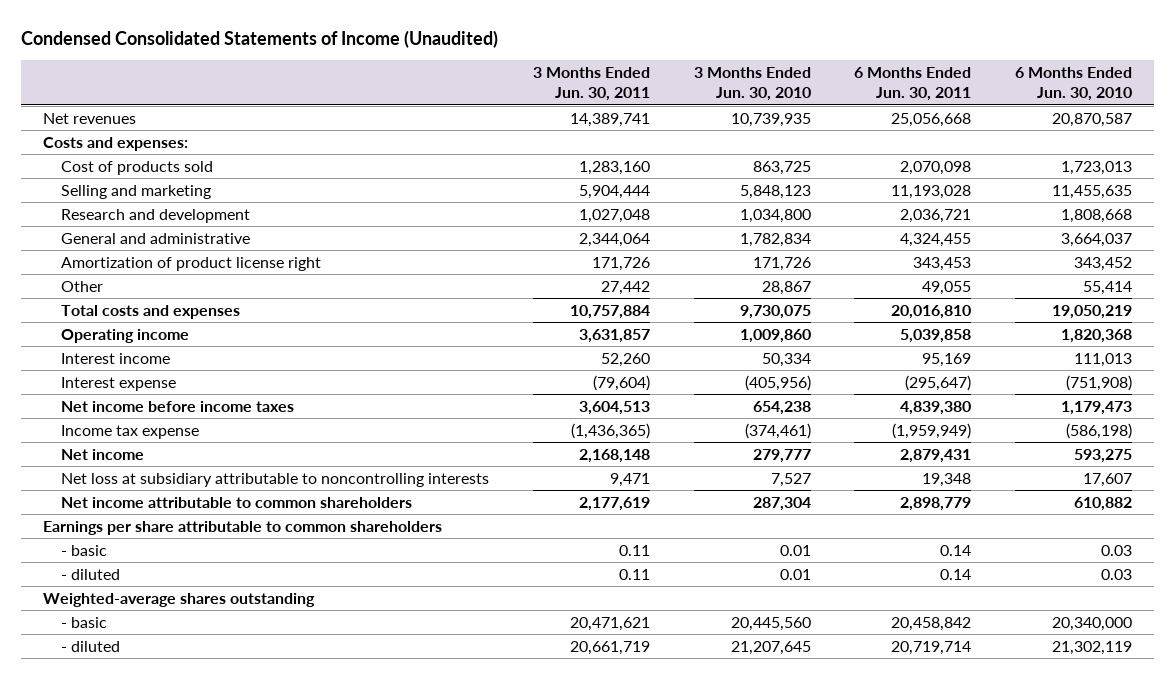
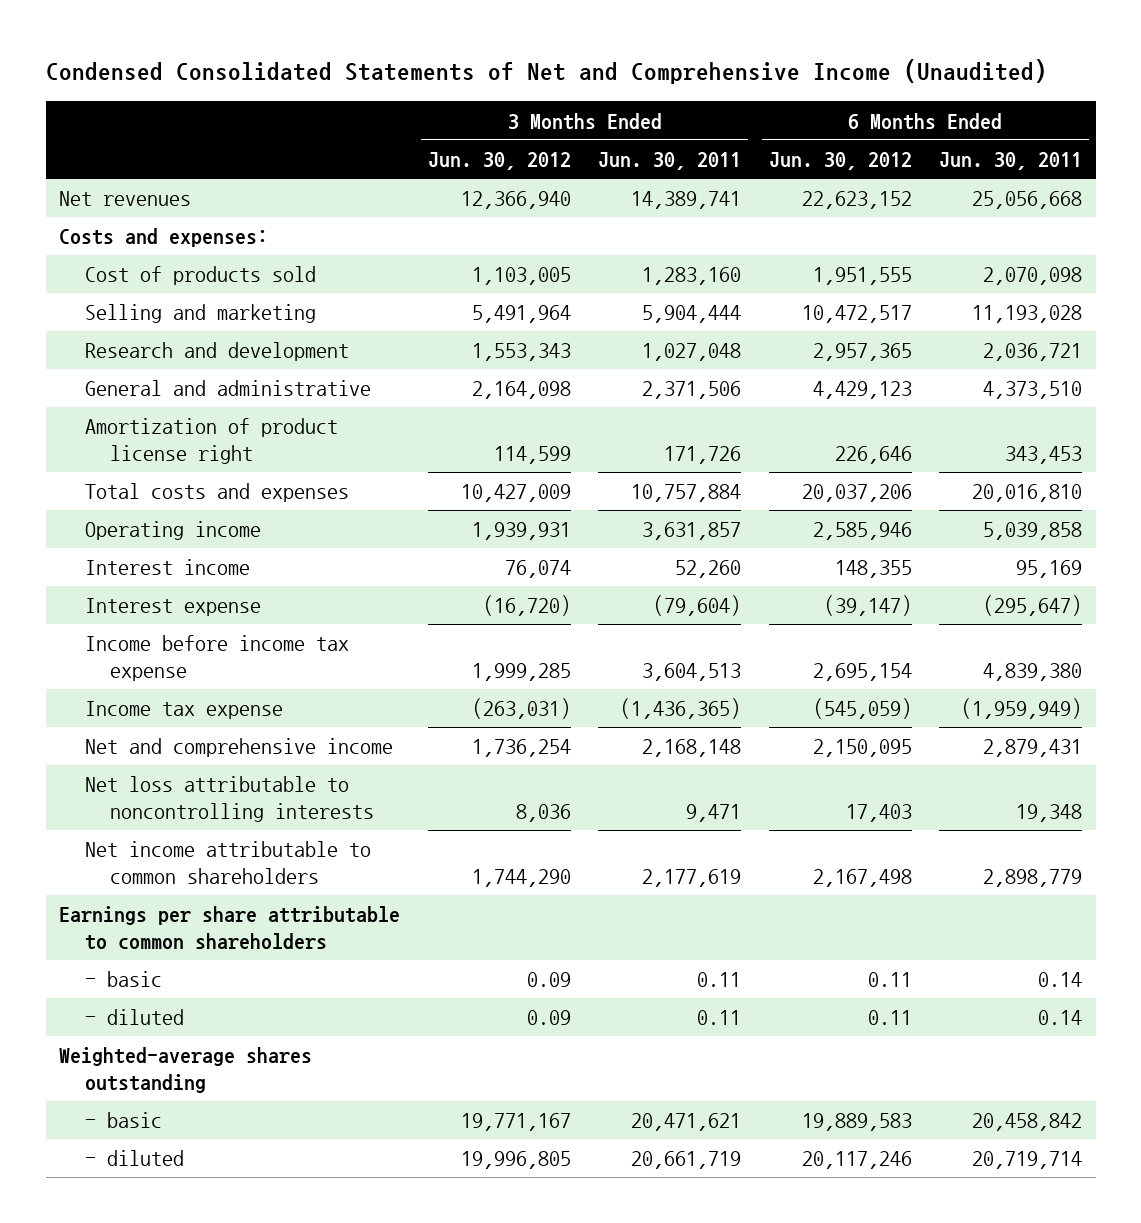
[20,29,498,48] Condensed Consolidated Statements of Income (Unaudited) -> [45,59,1047,85] Condensed Consolidated Statements of Net and Comprehensive Income (Unaudited)
[693,67,811,102] 3 Months Ended Jun. 30, 2010 -> none
[1015,67,1133,102] 6 Months Ended Jun. 30, 2010 -> none
none -> [427,152,571,171] Jun. 30, 2012
none -> [768,152,912,171] Jun. 30, 2012
[578,232,650,247] 2,344,064 -> [642,381,742,400] 2,371,506
[900,232,972,247] 4,324,455 -> [983,381,1083,400] 4,373,510
[60,280,103,292] Other -> none
[60,400,294,412] Net income before income taxes -> [84,635,349,682] Income before income tax expense
[60,448,144,460] Net income -> [84,738,393,758] Net and comprehensive income
[60,472,489,487] Net loss at subsidiary attributable to noncontrolling interests -> [84,776,375,823] Net loss attributable to noncontrolling interests

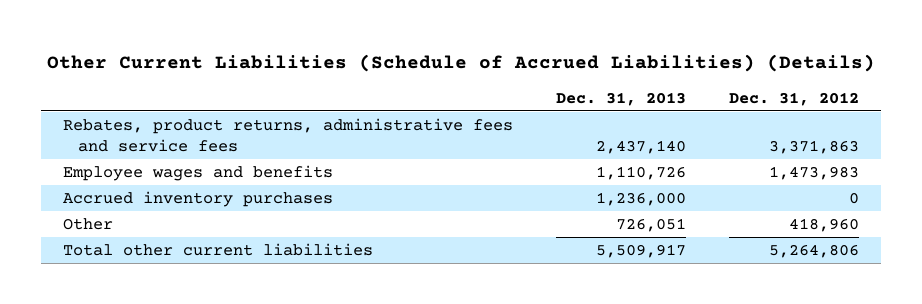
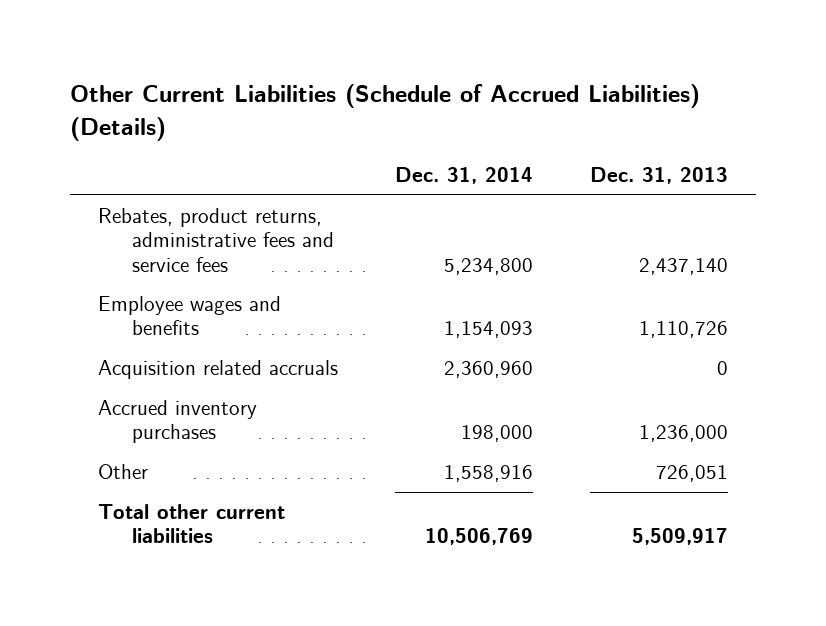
[729,91,860,106] Dec. 31, 2012 -> none
none -> [395,167,534,185] Dec. 31, 2014
none -> [98,360,339,380] Acquisition related accruals

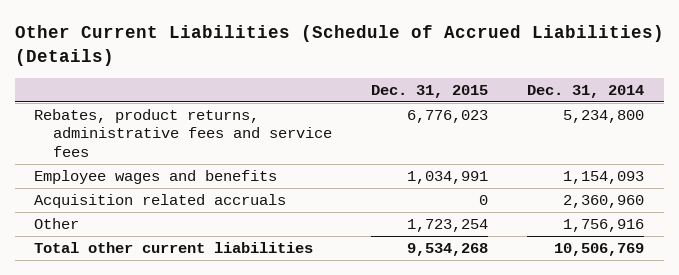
[589,167,728,185] Dec. 31, 2013 -> none
none -> [371,84,489,98] Dec. 31, 2015
[98,400,258,444] Accrued inventory purchases -> none
[444,465,534,483] 1,558,916 -> [563,218,645,232] 1,756,916

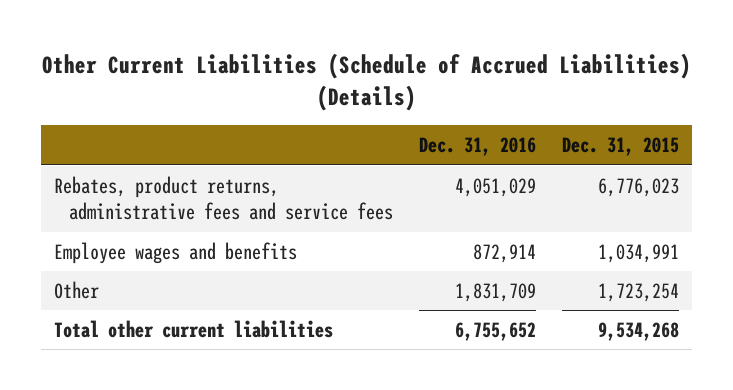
[527,84,645,98] Dec. 31, 2014 -> none
none -> [419,137,537,157] Dec. 31, 2016
[34,193,287,208] Acquisition related accruals -> none

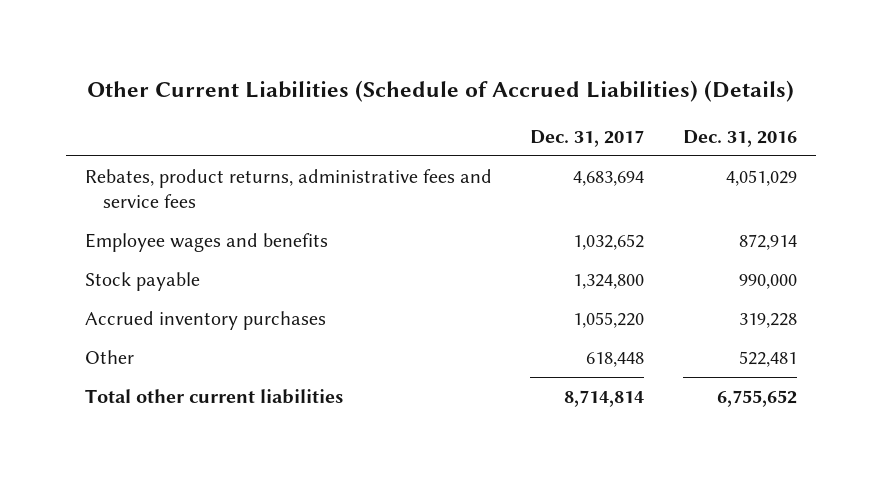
[562,137,680,157] Dec. 31, 2015 -> none
none -> [530,129,645,147] Dec. 31, 2017
none -> [84,272,200,292] Stock payable
none -> [84,311,326,331] Accrued inventory purchases
[455,282,537,302] 1,831,709 -> [738,351,797,368] 522,481

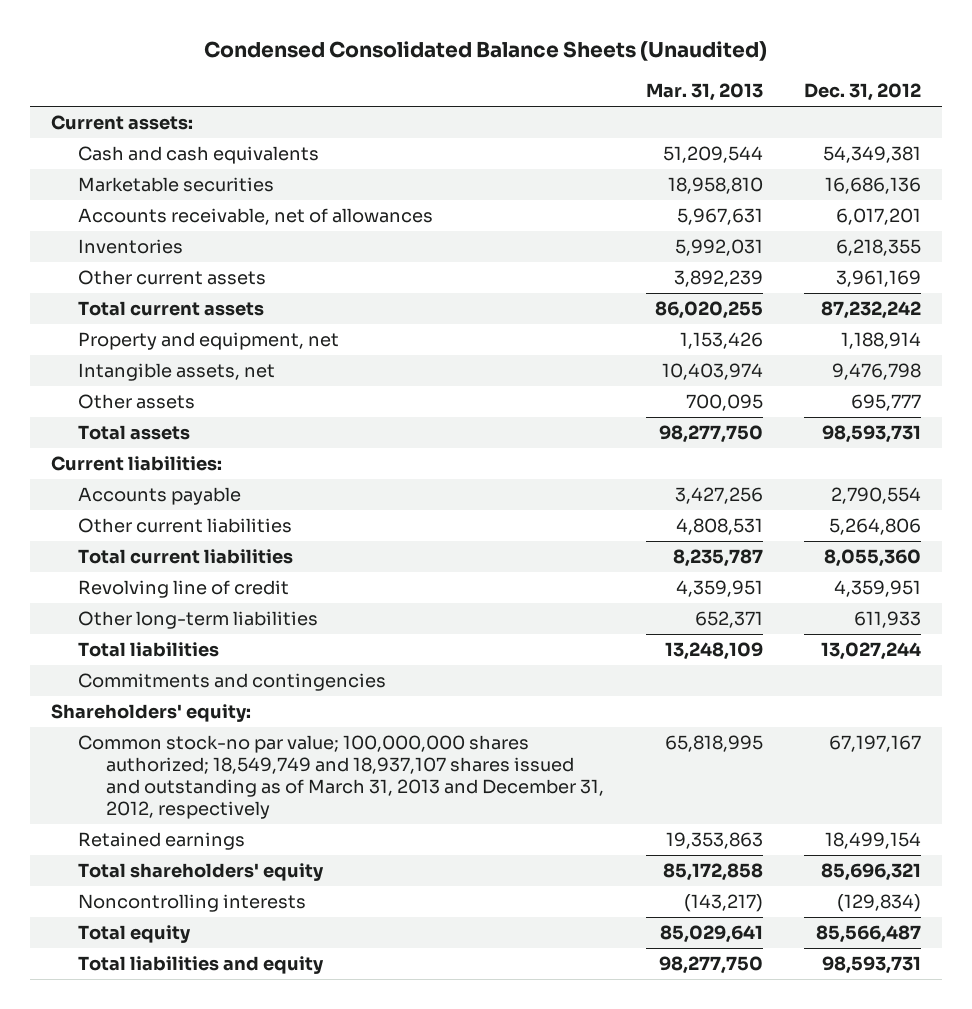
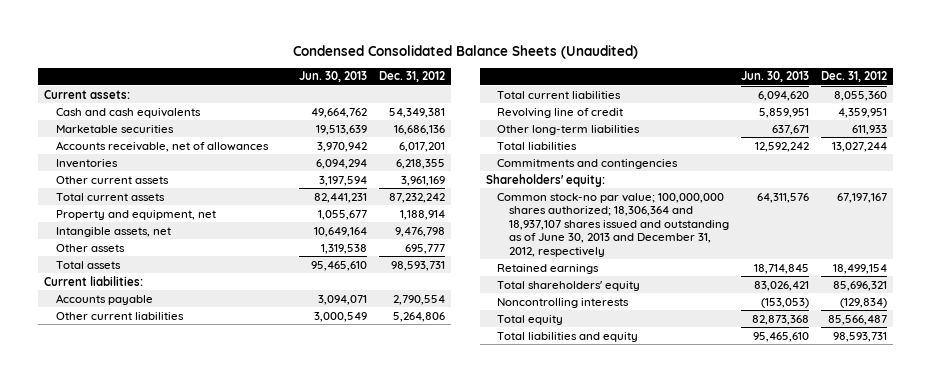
[645,83,763,102] Mar. 31, 2013 -> none
none -> [299,71,368,83] Jun. 30, 2013
[78,735,605,819] Common stock-no par value; 100,000,000 shares authorized; 18,549,749 and 18,937,107 shares issued and outstanding as of March 31, 2013 and December 31, 2012, respectively -> [497,192,729,257] Common stock-no par value; 100,000,000 shares authorized; 18,306,364 and 18,937,107 shares issued and outstanding as of June 30, 2013 and December 31, 2012, respectively

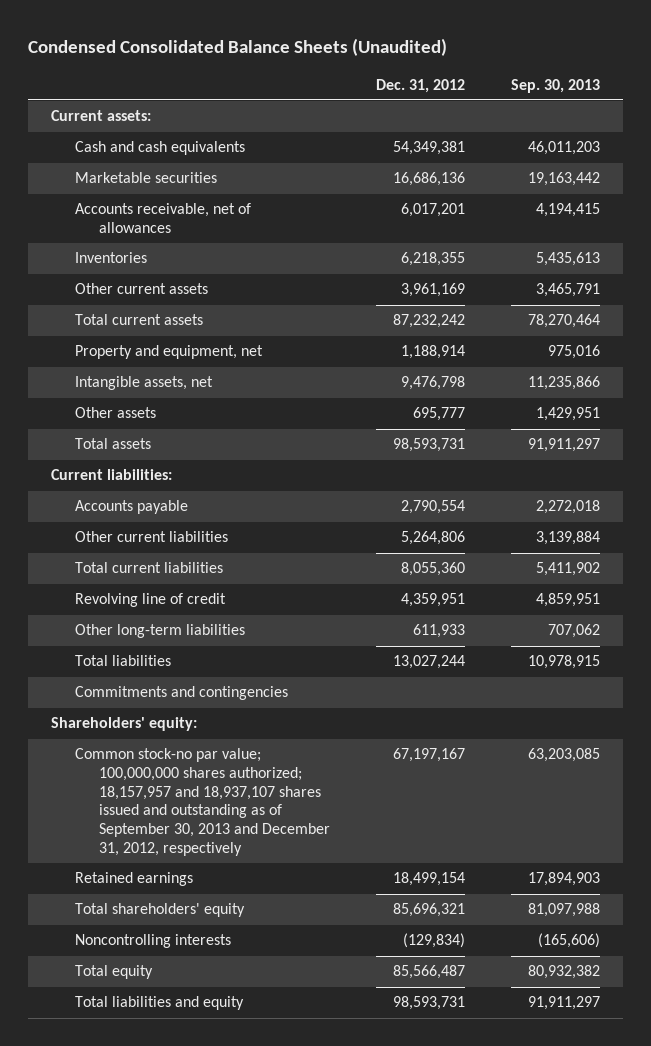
[299,71,368,83] Jun. 30, 2013 -> none
none -> [511,78,601,93] Sep. 30, 2013
[497,192,729,257] Common stock-no par value; 100,000,000 shares authorized; 18,306,364 and 18,937,107 shares issued and outstanding as of June 30, 2013 and December 31, 2012, respectively -> [75,748,331,856] Common stock-no par value; 100,000,000 shares authorized; 18,157,957 and 18,937,107 shares issued and outstanding as of September 30, 2013 and December 31, 2012, respectively

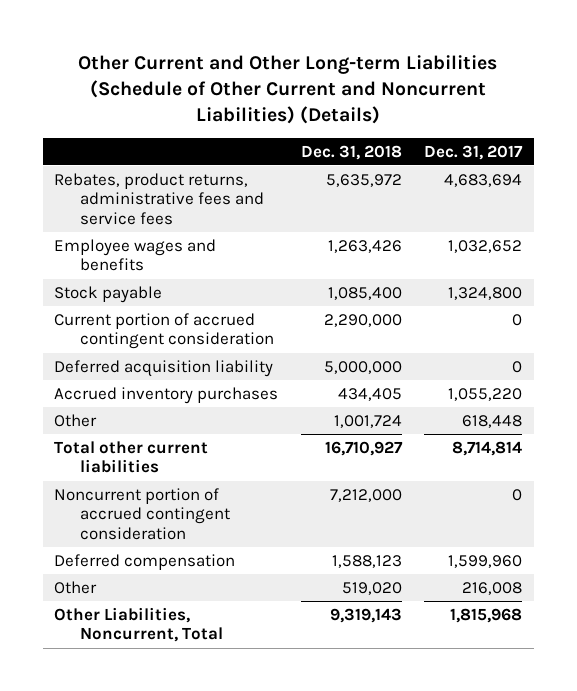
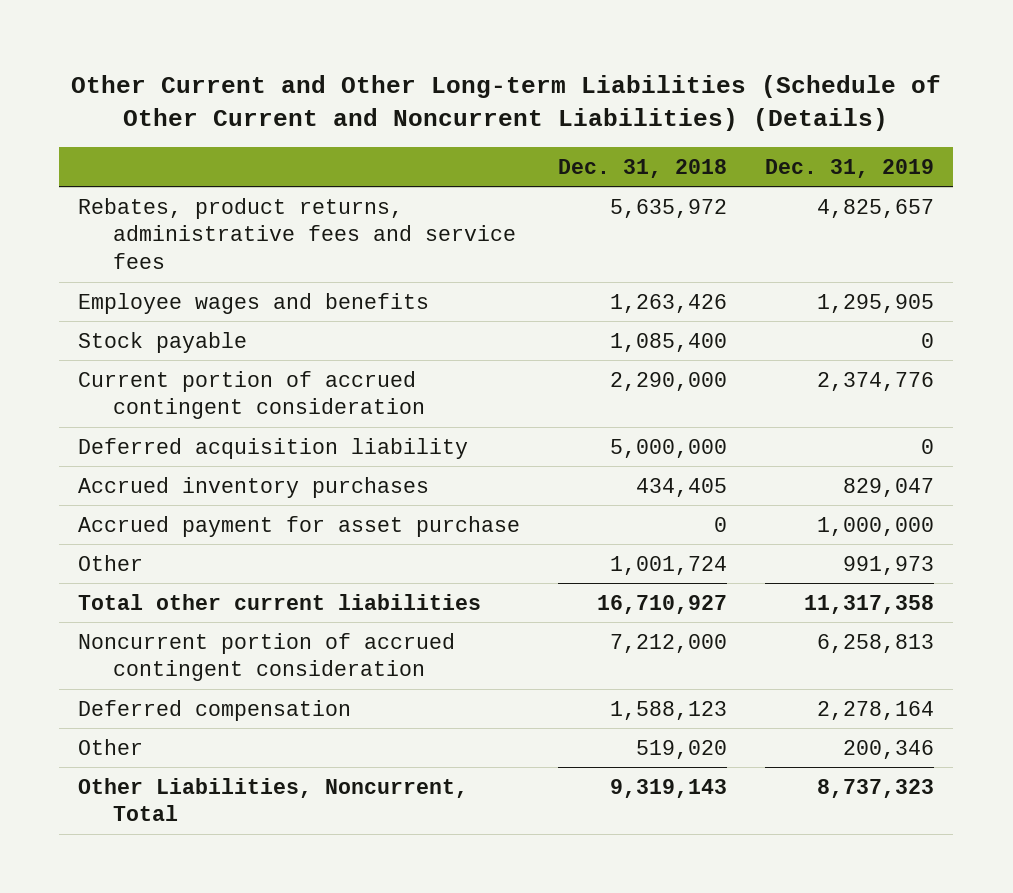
[424,144,524,160] Dec. 31, 2017 -> none
none -> [765,158,935,178] Dec. 31, 2019
none -> [78,515,521,537] Accrued payment for asset purchase

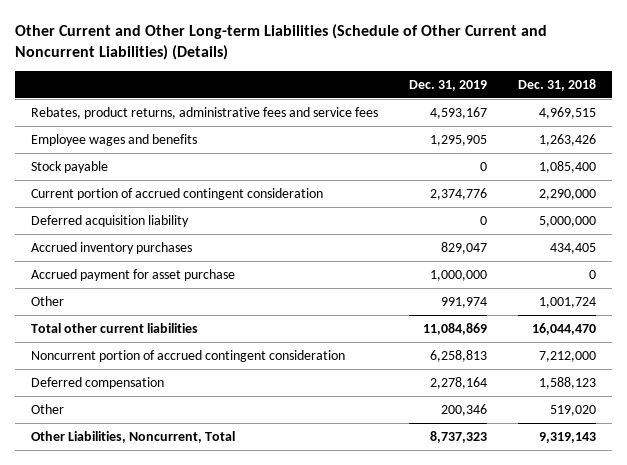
[610,198,728,218] 5,635,972 -> [539,106,597,119] 4,969,515
[817,198,935,218] 4,825,657 -> [430,106,488,119] 4,593,167
[843,555,935,575] 991,973 -> [441,296,488,308] 991,974
[597,594,728,614] 16,710,927 -> [532,322,597,335] 16,044,470
[804,594,935,614] 11,317,358 -> [423,322,488,335] 11,084,869

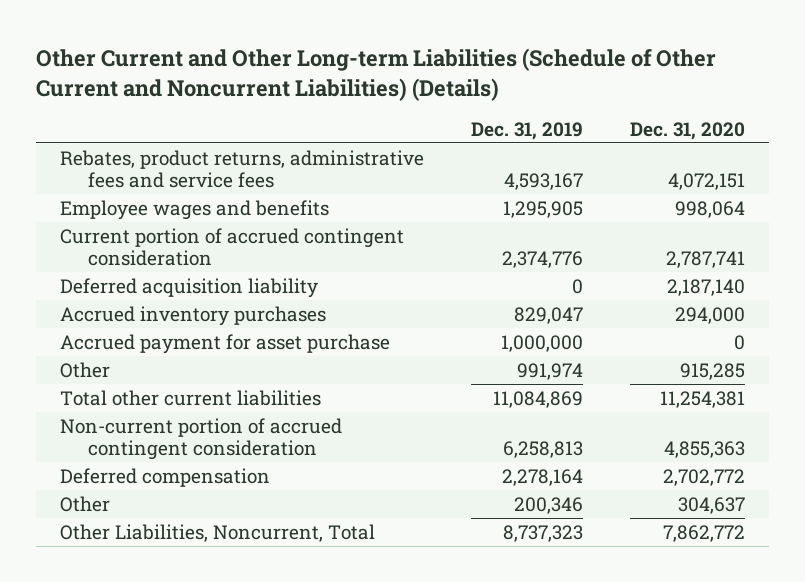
[518,79,597,92] Dec. 31, 2018 -> none
none -> [630,121,746,140] Dec. 31, 2020
[30,160,108,173] Stock payable -> none
[30,349,345,362] Noncurrent portion of accrued contingent consideration -> [59,417,342,461] Non-current portion of accrued contingent consideration

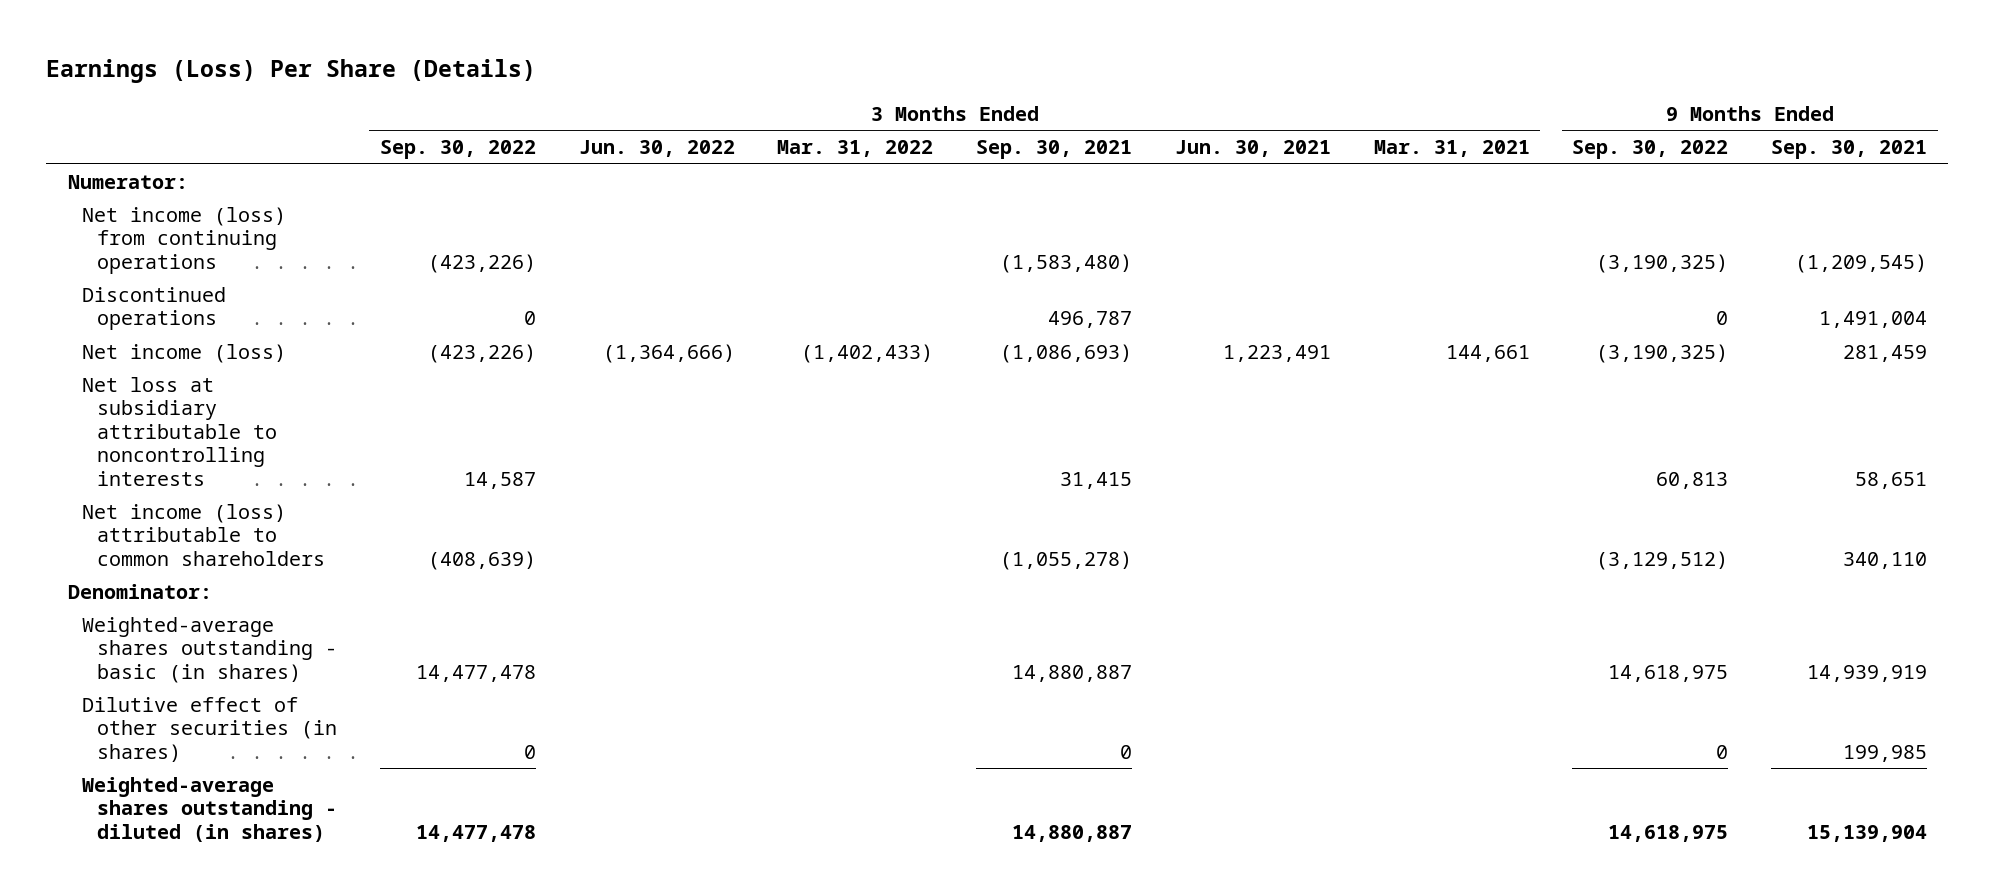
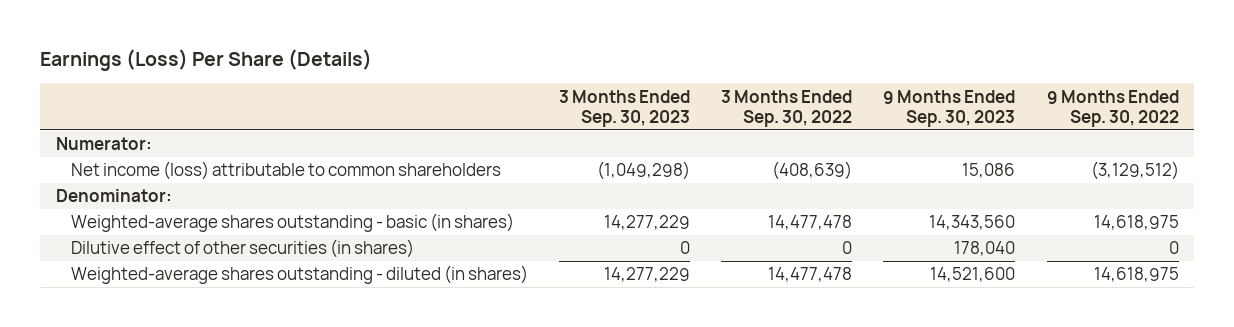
[578,140,735,158] Jun. 30, 2022 -> none
[777,140,934,158] Mar. 31, 2022 -> none
[976,140,1133,160] Sep. 30, 2021 -> none
[1174,140,1331,158] Jun. 30, 2021 -> none
[1373,140,1530,158] Mar. 31, 2021 -> none
[1770,140,1927,160] Sep. 30, 2021 -> none
none -> [558,89,690,127] 3 Months Ended Sep. 30, 2023
none -> [883,89,1016,127] 9 Months Ended Sep. 30, 2023
[82,206,287,274] Net income (loss) from continuing operations -> none
[82,286,227,331] Discontinued operations -> none
[82,343,287,363] Net income (loss) -> none
[82,376,278,486] Net loss at subsidiary attributable to noncontrolling interests -> none

